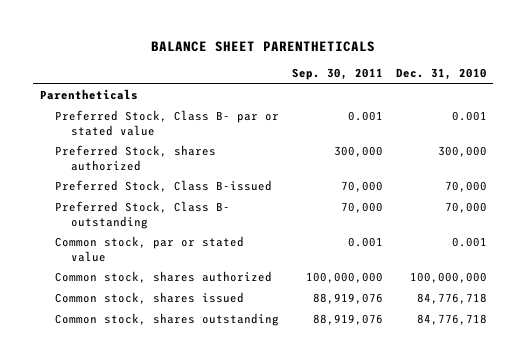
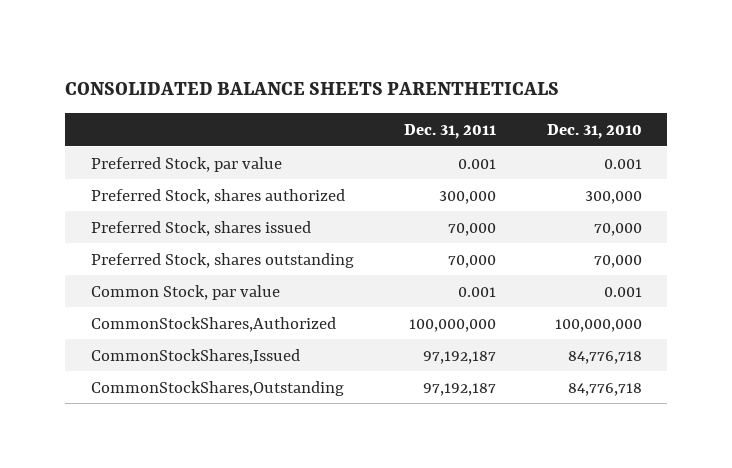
[151,41,376,53] BALANCE SHEET PARENTHETICALS -> [65,81,560,95] CONSOLIDATED BALANCE SHEETS PARENTHETICALS
[292,68,384,81] Sep. 30, 2011 -> none
none -> [404,123,497,139] Dec. 31, 2011
[39,89,138,101] Parentheticals -> none
[55,110,280,137] Preferred Stock, Class B- par or stated value -> [90,156,282,172] Preferred Stock, par value
[55,180,273,193] Preferred Stock, Class B-issued -> [90,220,311,236] Preferred Stock, shares issued
[55,201,231,230] Preferred Stock, Class B- outstanding -> [90,252,354,268] Preferred Stock, shares outstanding
[55,236,245,263] Common stock, par or stated value -> [90,284,280,300] Common Stock, par value
[55,271,273,284] Common stock, shares authorized -> [90,316,336,332] CommonStockShares,Authorized
[55,292,245,305] Common stock, shares issued -> [90,348,300,364] CommonStockShares,Issued
[55,313,280,327] Common stock, shares outstanding -> [90,380,344,396] CommonStockShares,Outstanding

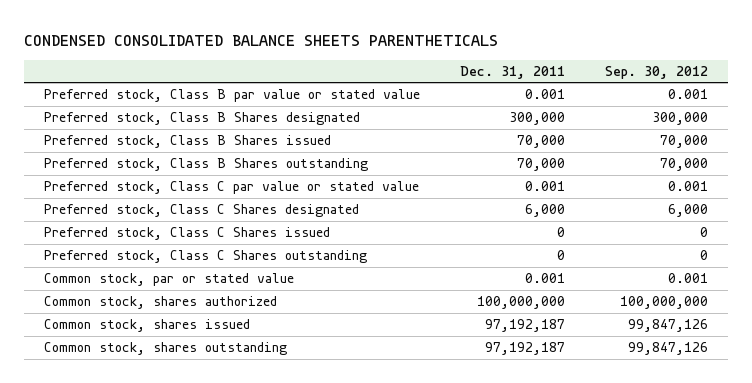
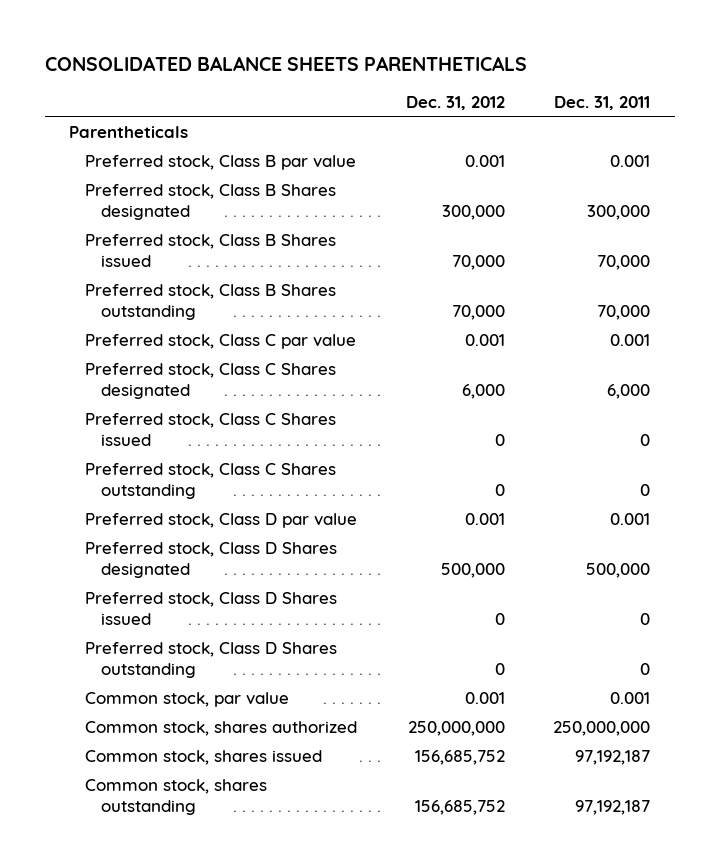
[24,34,499,46] CONDENSED CONSOLIDATED BALANCE SHEETS PARENTHETICALS -> [44,55,527,71] CONSOLIDATED BALANCE SHEETS PARENTHETICALS
[605,65,709,79] Sep. 30, 2012 -> none
none -> [405,96,505,111] Dec. 31, 2012
none -> [69,126,189,139] Parentheticals
[44,89,421,103] Preferred stock, Class B par value or stated value -> [84,155,356,171] Preferred stock, Class B par value
[44,181,420,195] Preferred stock, Class C par value or stated value -> [84,334,356,350] Preferred stock, Class C par value
none -> [84,513,357,529] Preferred stock, Class D par value
none -> [84,542,337,579] Preferred stock, Class D Shares designated
none -> [84,592,337,626] Preferred stock, Class D Shares issued
none -> [84,642,337,679] Preferred stock, Class D Shares outstanding
[44,273,295,287] Common stock, par or stated value -> [84,692,289,708] Common stock, par value
[477,296,566,310] 100,000,000 -> [553,721,651,737] 250,000,000

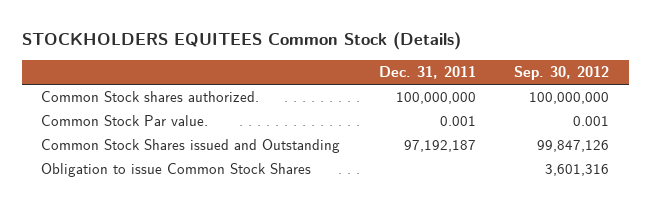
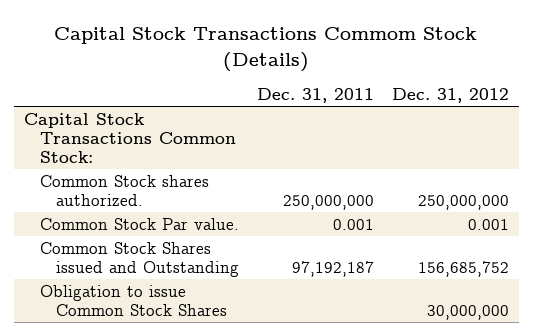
[22,32,462,51] STOCKHOLDERS EQUITEES Common Stock (Details) -> [54,27,478,72] Capital Stock Transactions Commom Stock (Details)
[514,66,610,81] Sep. 30, 2012 -> none
none -> [392,88,510,104] Dec. 31, 2012
none -> [23,112,236,163] Capital Stock Transactions Common Stock:
[395,92,476,105] 100,000,000 -> [283,194,375,210] 250,000,000

